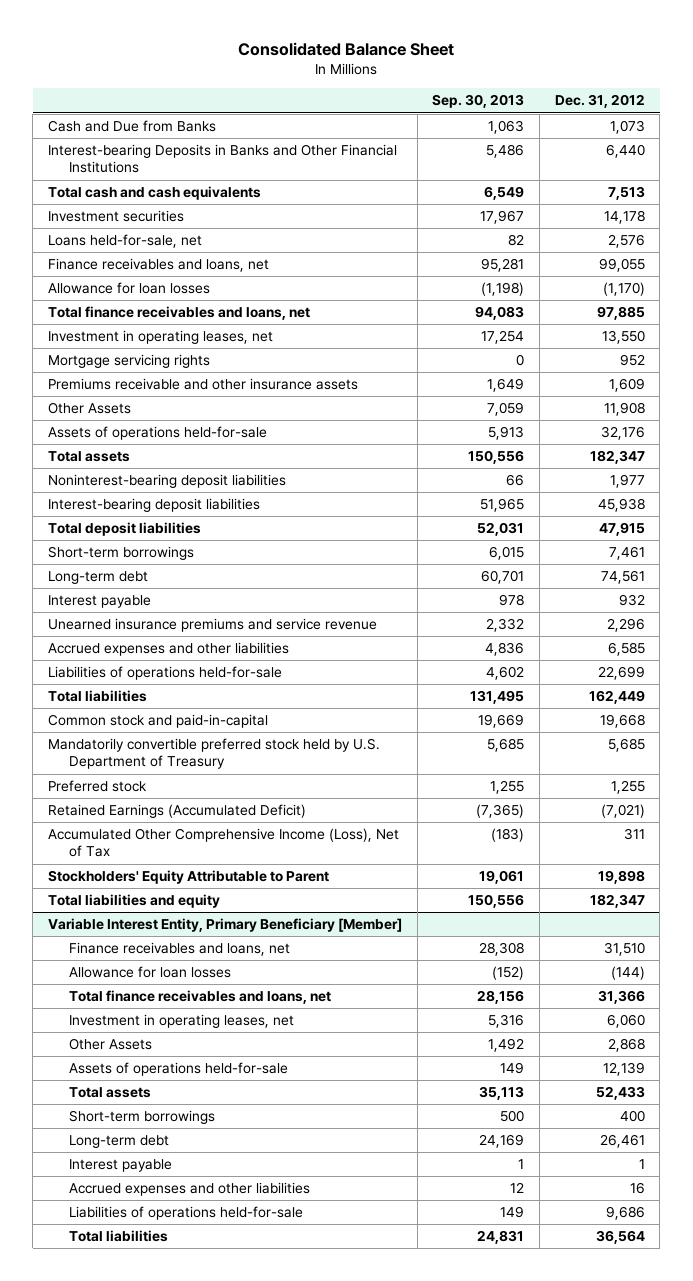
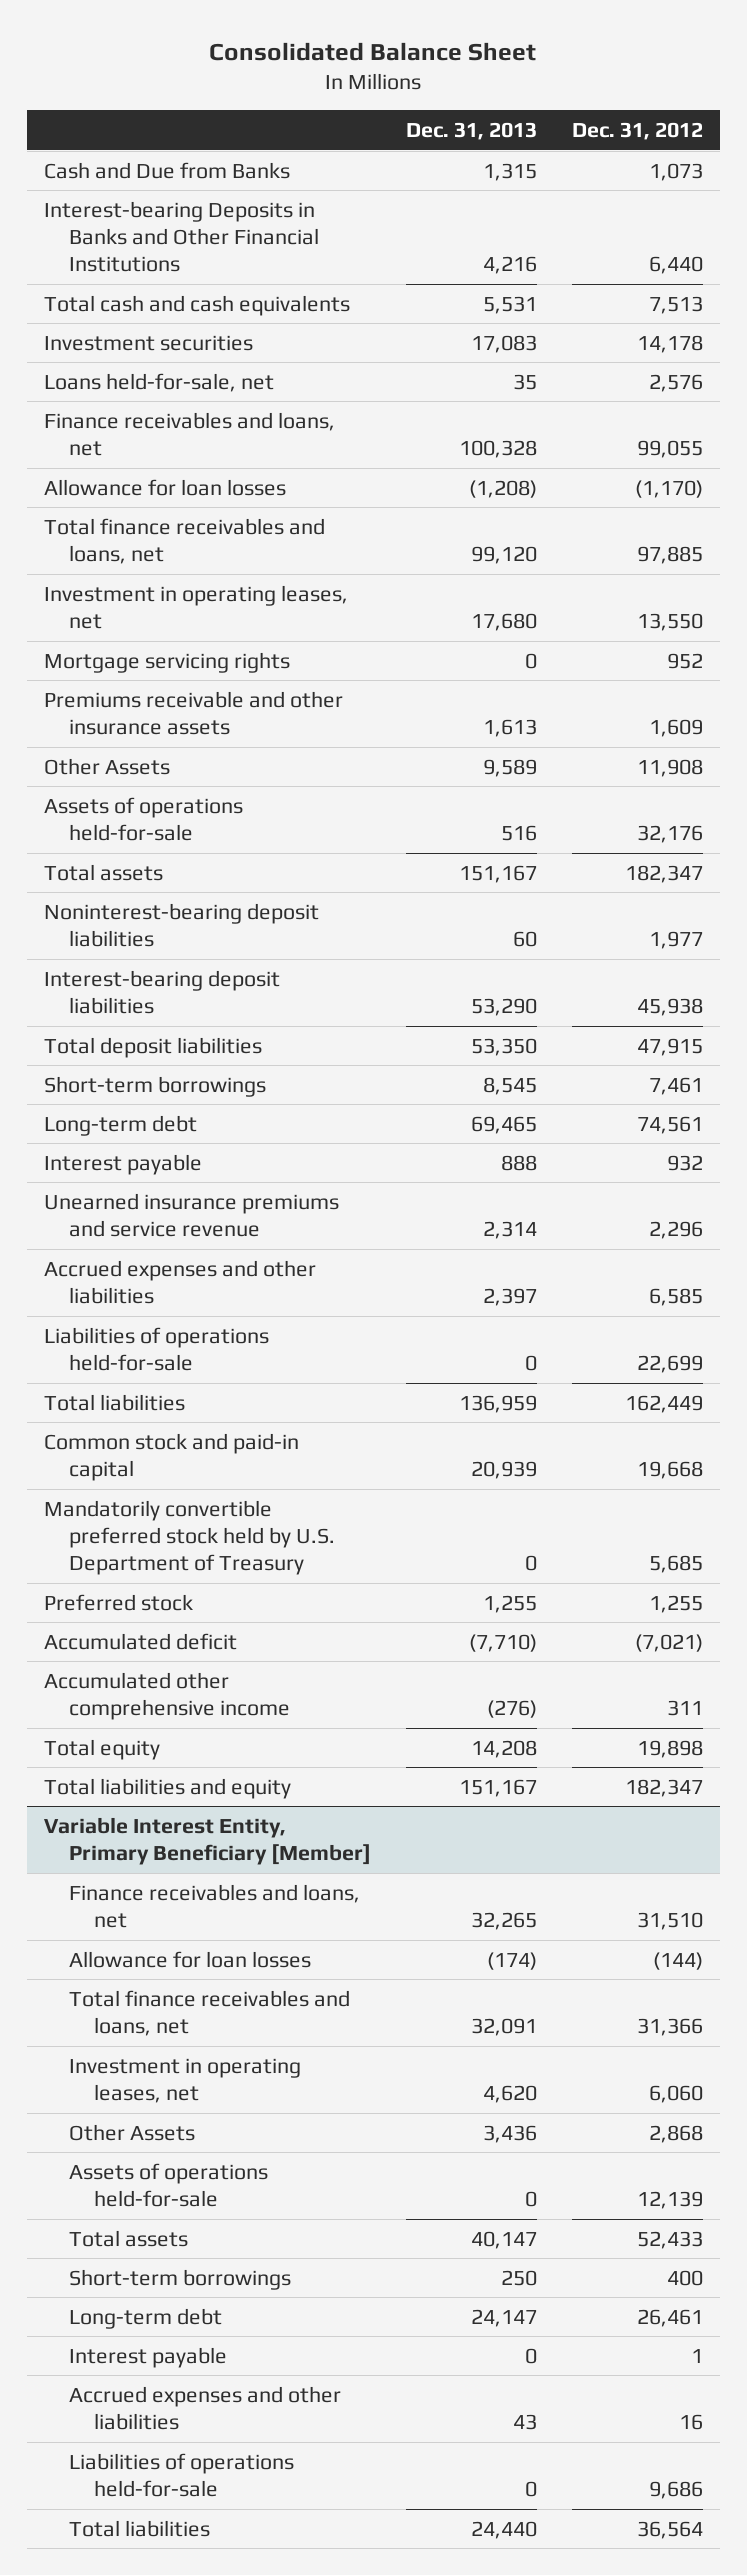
[432,94,525,109] Sep. 30, 2013 -> none
none -> [405,121,537,140] Dec. 31, 2013
[48,714,269,729] Common stock and paid-in-capital -> [44,1432,300,1481] Common stock and paid-in capital
[48,804,307,819] Retained Earnings (Accumulated Deficit) -> [44,1632,238,1650] Accumulated deficit
[48,828,400,858] Accumulated Other Comprehensive Income (Loss), Net of Tax -> [44,1671,291,1720] Accumulated other comprehensive income
[48,870,330,885] Stockholders' Equity Attributable to Parent -> [44,1738,161,1760] Total equity

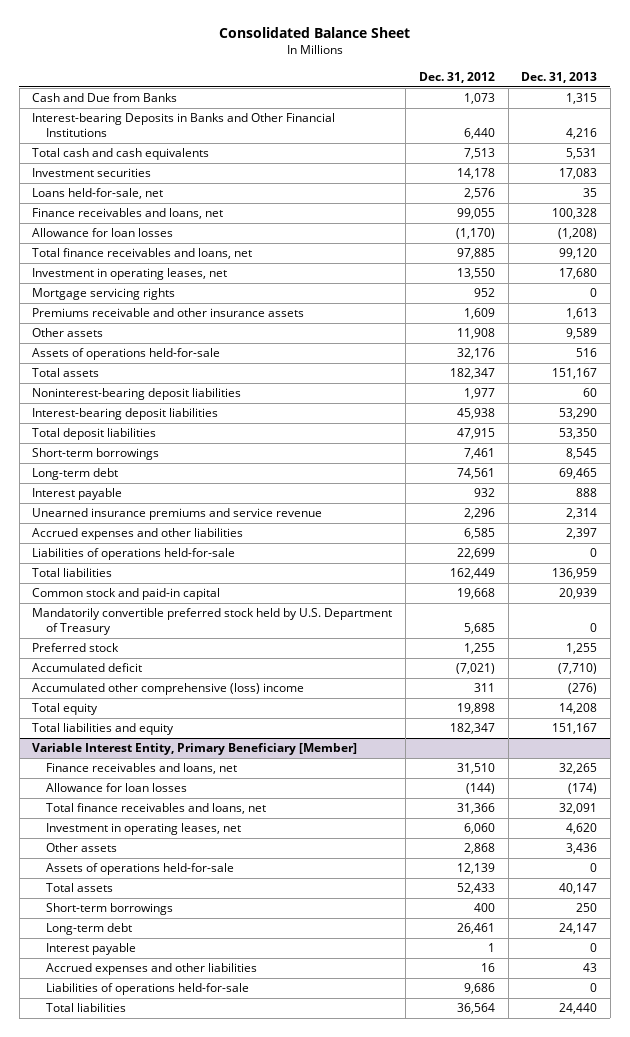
[44,757,171,775] Other Assets -> [32,328,104,338] Other assets
[44,1671,291,1720] Accumulated other comprehensive income -> [32,683,305,696] Accumulated other comprehensive (loss) income
[69,2123,196,2141] Other Assets -> [45,843,117,853] Other assets

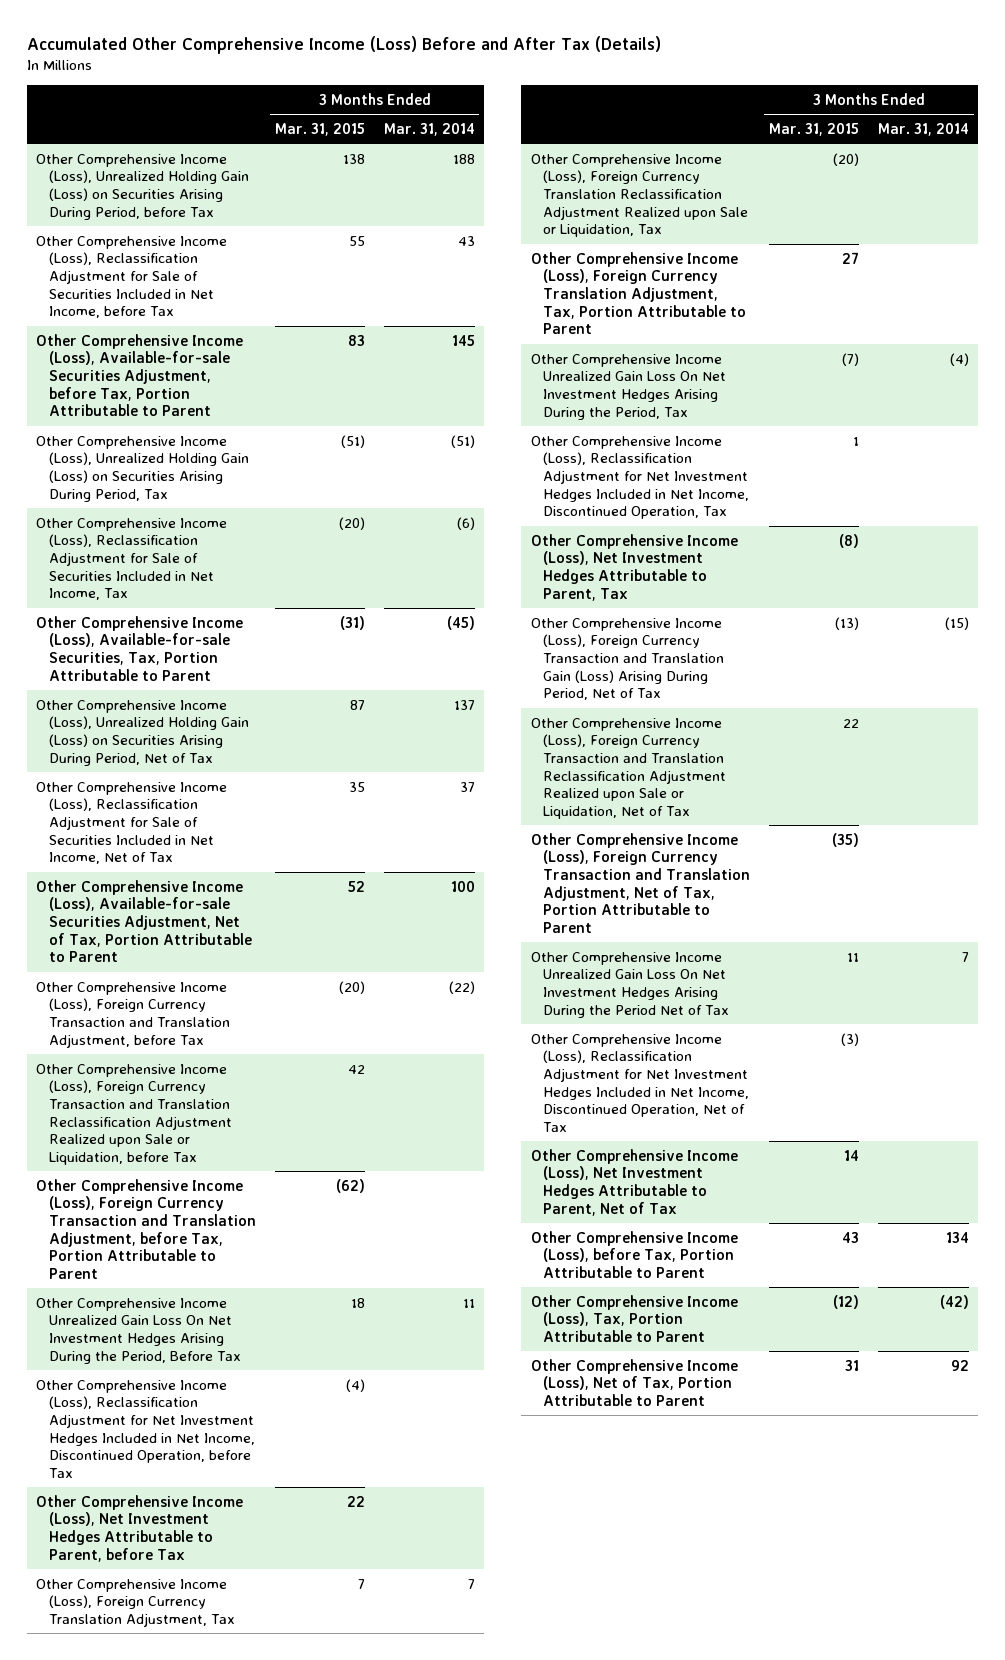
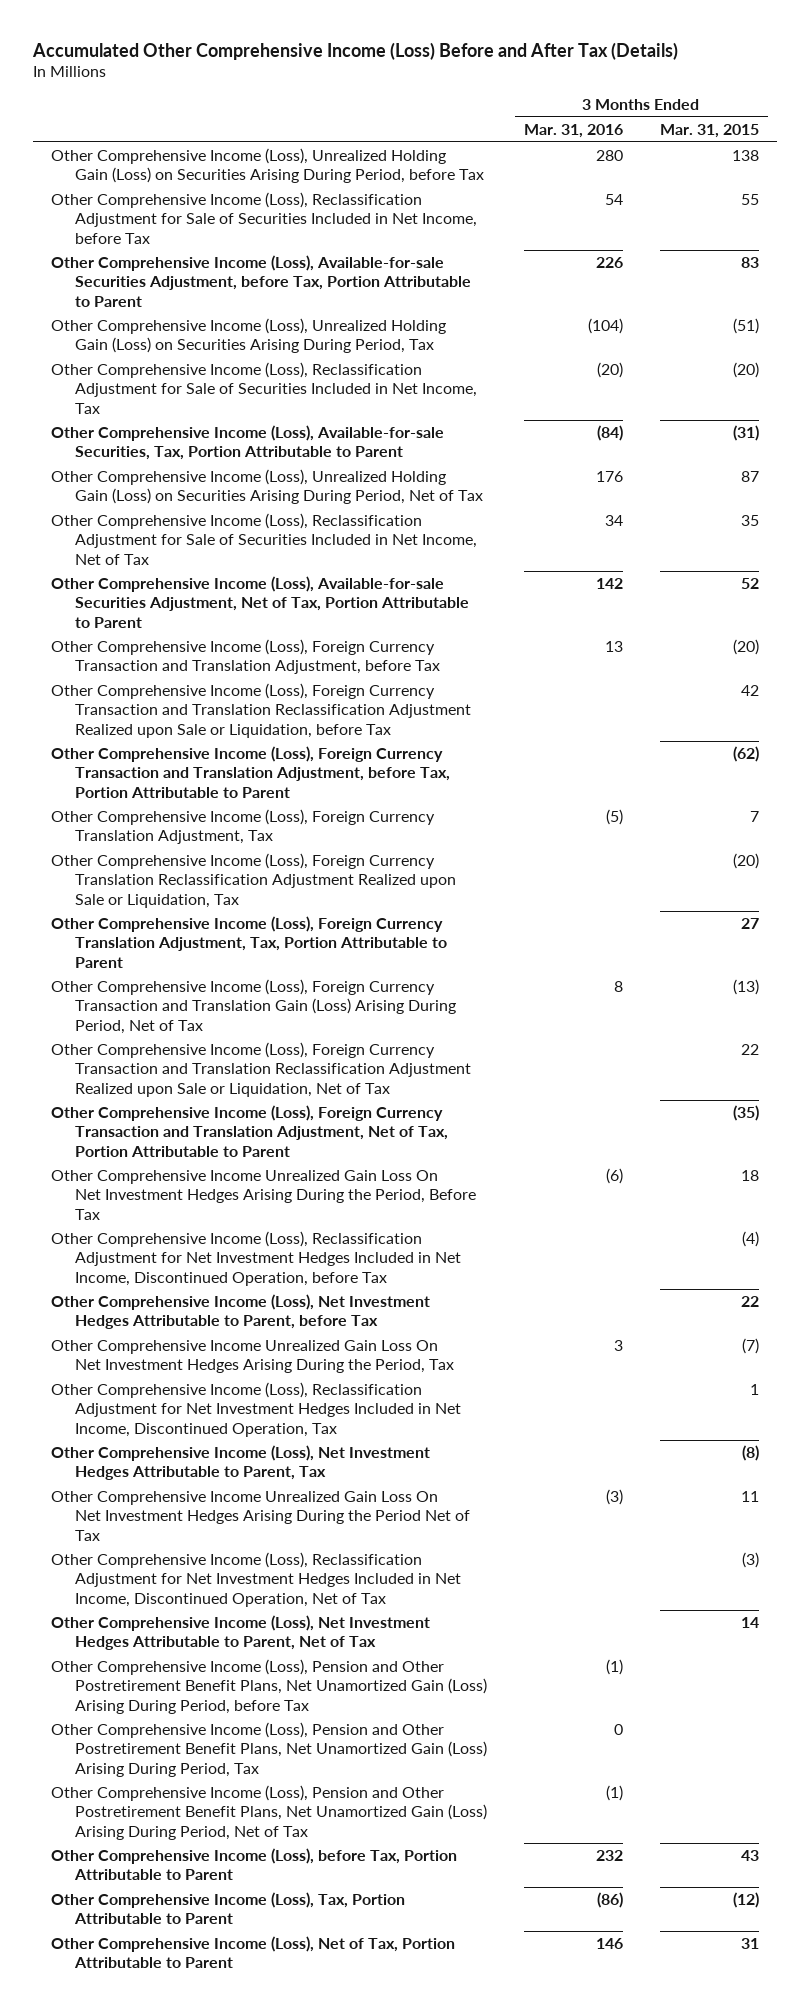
[383,122,475,136] Mar. 31, 2014 -> none
none -> [523,123,623,138] Mar. 31, 2016
[36,1297,241,1364] Other Comprehensive Income Unrealized Gain Loss On Net Investment Hedges Arising During the Period, Before Tax -> [51,1169,477,1220] Other Comprehensive Income Unrealized Gain Loss On Net Investment Hedges Arising During the Period, Before Tax
[36,1379,255,1478] Other Comprehensive Income (Loss), Reclassification Adjustment for Net Investment Hedges Included in Net Income, Discontinued Operation, before Tax -> [51,1230,462,1286] Other Comprehensive Income (Loss), Reclassification Adjustment for Net Investment Hedges Included in Net Income, Discontinued Operation, before Tax
[36,1494,244,1562] Other Comprehensive Income (Loss), Net Investment Hedges Attributable to Parent, before Tax -> [51,1293,431,1330] Other Comprehensive Income (Loss), Net Investment Hedges Attributable to Parent, before Tax
[530,353,727,420] Other Comprehensive Income Unrealized Gain Loss On Net Investment Hedges Arising During the Period, Tax -> [51,1339,455,1374] Other Comprehensive Income Unrealized Gain Loss On Net Investment Hedges Arising During the Period, Tax
[530,435,750,520] Other Comprehensive Income (Loss), Reclassification Adjustment for Net Investment Hedges Included in Net Income, Discontinued Operation, Tax -> [51,1381,462,1437] Other Comprehensive Income (Loss), Reclassification Adjustment for Net Investment Hedges Included in Net Income, Discontinued Operation, Tax
[530,533,738,601] Other Comprehensive Income (Loss), Net Investment Hedges Attributable to Parent, Tax -> [51,1444,431,1481] Other Comprehensive Income (Loss), Net Investment Hedges Attributable to Parent, Tax
none -> [51,1658,488,1714] Other Comprehensive Income (Loss), Pension and Other Postretirement Benefit Plans, Net Unamortized Gain (Loss) Arising During Period, before Tax
none -> [51,1721,488,1777] Other Comprehensive Income (Loss), Pension and Other Postretirement Benefit Plans, Net Unamortized Gain (Loss) Arising During Period, Tax
none -> [51,1784,488,1840] Other Comprehensive Income (Loss), Pension and Other Postretirement Benefit Plans, Net Unamortized Gain (Loss) Arising During Period, Net of Tax

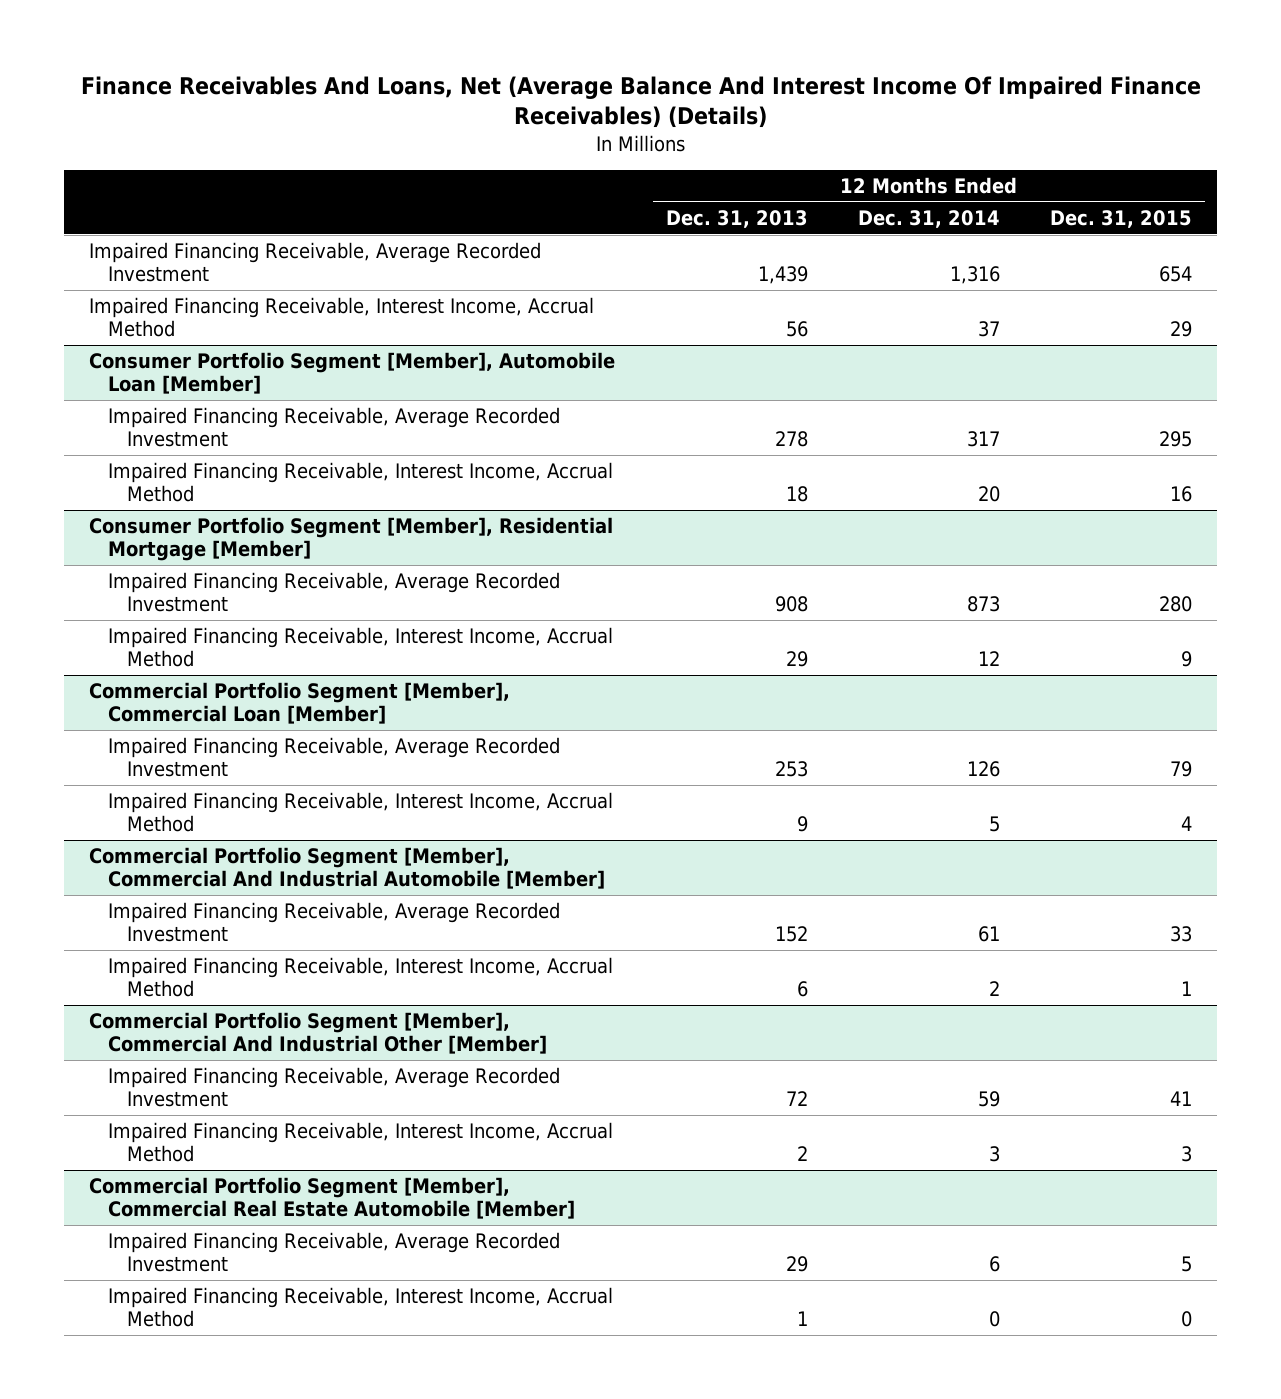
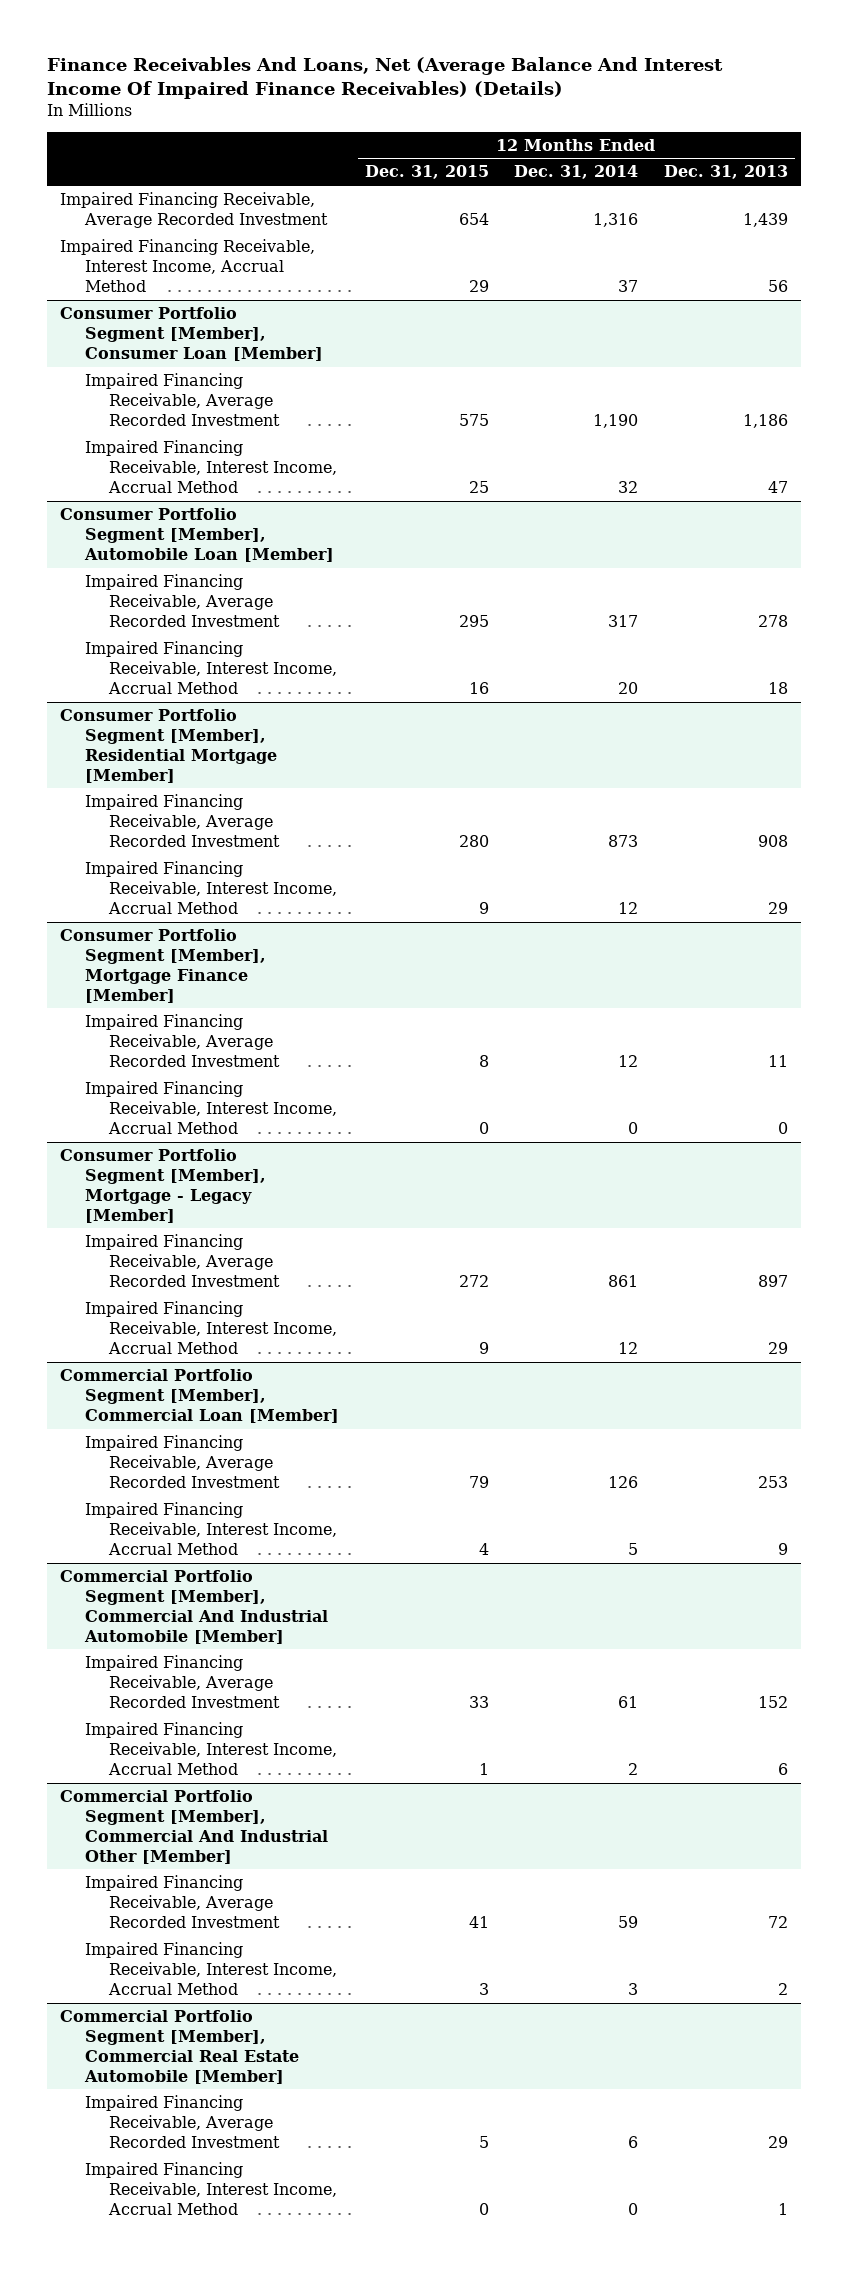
none -> [60,307,323,361] Consumer Portfolio Segment [Member], Consumer Loan [Member]
none -> [84,373,281,426] Impaired Financing Receivable, Average Recorded Investment
none -> [84,440,338,493] Impaired Financing Receivable, Interest Income, Accrual Method
none -> [60,929,266,1003] Consumer Portfolio Segment [Member], Mortgage Finance [Member]
none -> [84,1014,281,1067] Impaired Financing Receivable, Average Recorded Investment
none -> [84,1081,338,1134] Impaired Financing Receivable, Interest Income, Accrual Method
none -> [60,1149,266,1223] Consumer Portfolio Segment [Member], Mortgage - Legacy [Member]
none -> [84,1234,281,1287] Impaired Financing Receivable, Average Recorded Investment
none -> [84,1301,338,1354] Impaired Financing Receivable, Interest Income, Accrual Method

